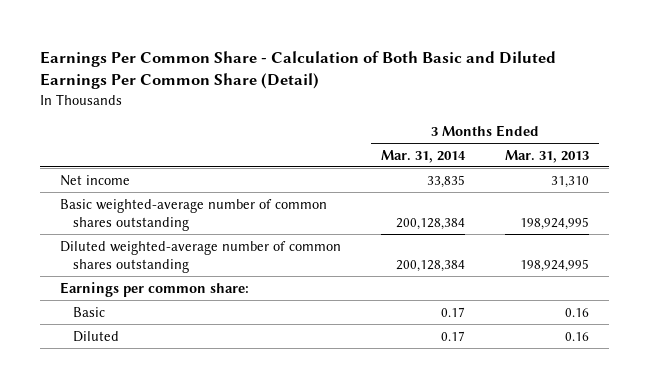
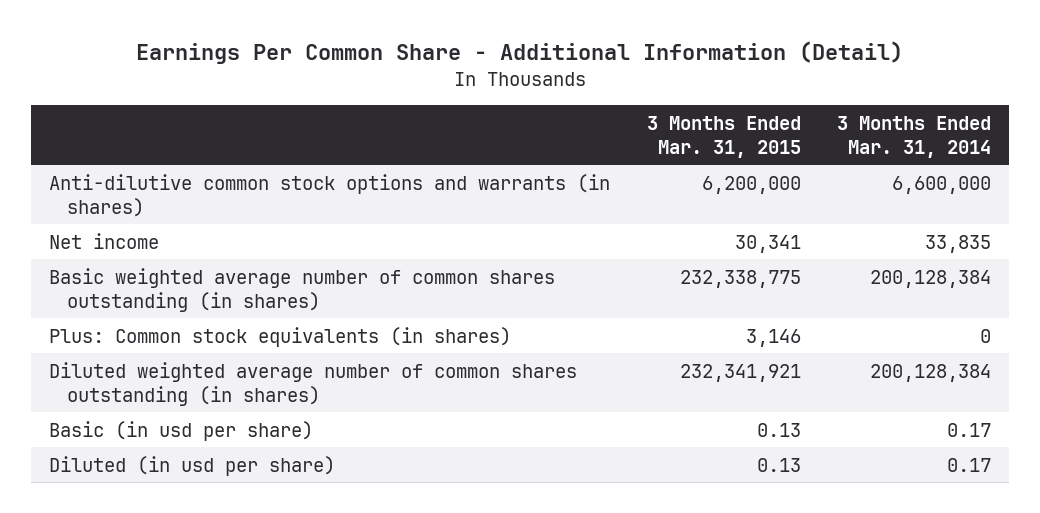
[40,50,557,90] Earnings Per Common Share - Calculation of Both Basic and Diluted Earnings Per Common Share (Detail) -> [136,41,904,65] Earnings Per Common Share - Additional Information (Detail)
[505,149,590,163] Mar. 31, 2013 -> none
none -> [646,115,801,158] 3 Months Ended Mar. 31, 2015
none -> [49,173,611,217] Anti-dilutive common stock options and warrants (in shares)
[60,281,250,297] Earnings per common share: -> none
[60,198,328,231] Basic weighted-average number of common shares outstanding -> [49,267,556,312] Basic weighted average number of common shares outstanding (in shares)
none -> [49,326,512,347] Plus: Common stock equivalents (in shares)
[60,240,342,273] Diluted weighted-average number of common shares outstanding -> [49,361,578,406] Diluted weighted average number of common shares outstanding (in shares)
[72,306,105,317] Basic -> [49,420,314,441] Basic (in usd per share)
[72,330,119,342] Diluted -> [49,455,336,476] Diluted (in usd per share)

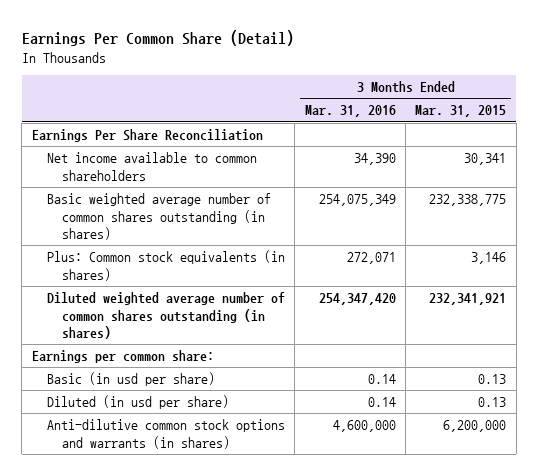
[136,41,904,65] Earnings Per Common Share - Additional Information (Detail) -> [21,30,294,47] Earnings Per Common Share (Detail)
[836,115,991,158] 3 Months Ended Mar. 31, 2014 -> none
none -> [304,105,396,118] Mar. 31, 2016
none -> [31,128,263,142] Earnings Per Share Reconciliation
[49,232,160,249] Net income -> [47,151,258,181] Net income available to common shareholders
none -> [31,349,214,363] Earnings per common share:
[49,173,611,217] Anti-dilutive common stock options and warrants (in shares) -> [47,418,286,449] Anti-dilutive common stock options and warrants (in shares)

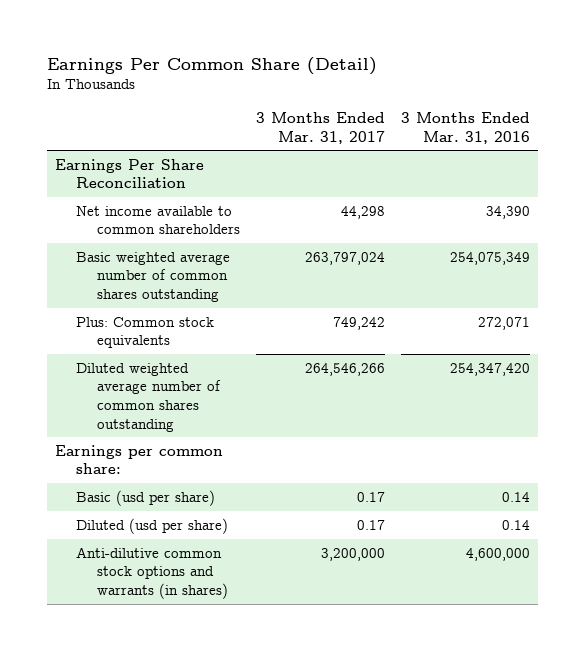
[415,105,507,118] Mar. 31, 2015 -> none
none -> [256,111,386,144] 3 Months Ended Mar. 31, 2017
[47,192,272,241] Basic weighted average number of common shares outstanding (in shares) -> [75,251,230,303] Basic weighted average number of common shares outstanding
[47,249,286,281] Plus: Common stock equivalents (in shares) -> [75,316,214,349] Plus: Common stock equivalents
[47,291,286,340] Diluted weighted average number of common shares outstanding (in shares) -> [75,362,222,432] Diluted weighted average number of common shares outstanding
[47,371,216,386] Basic (in usd per share) -> [75,489,215,506] Basic (usd per share)
[47,394,230,409] Diluted (in usd per share) -> [75,517,228,534] Diluted (usd per share)

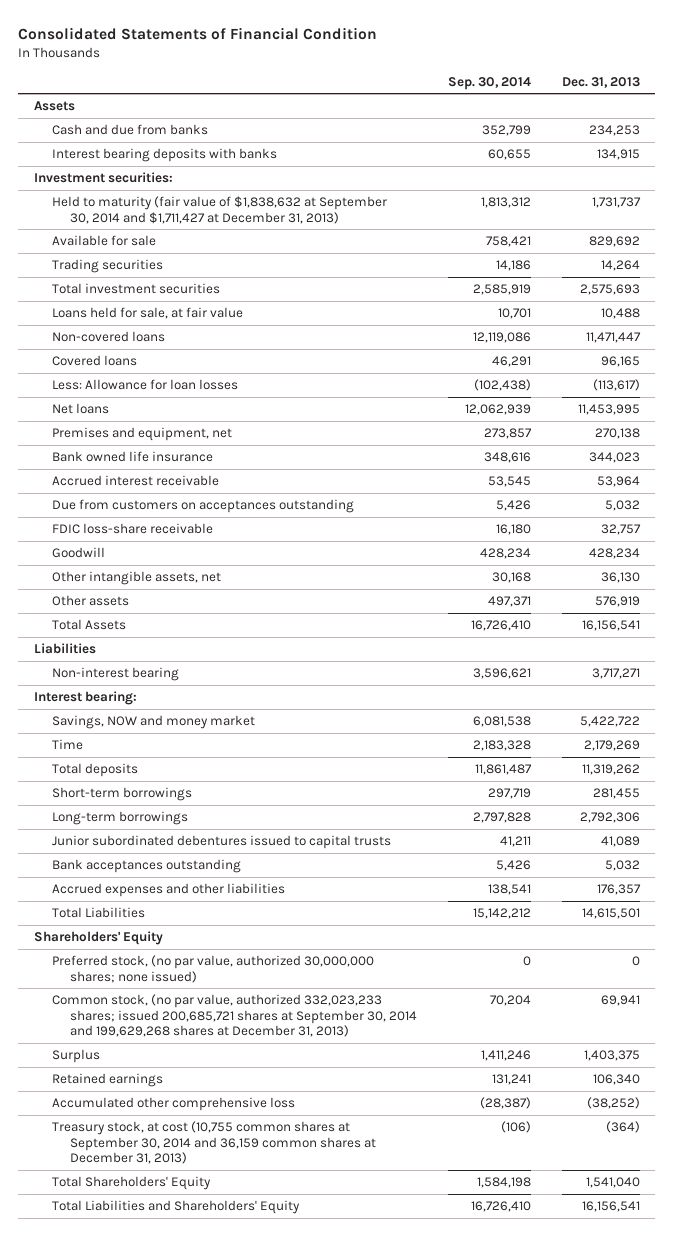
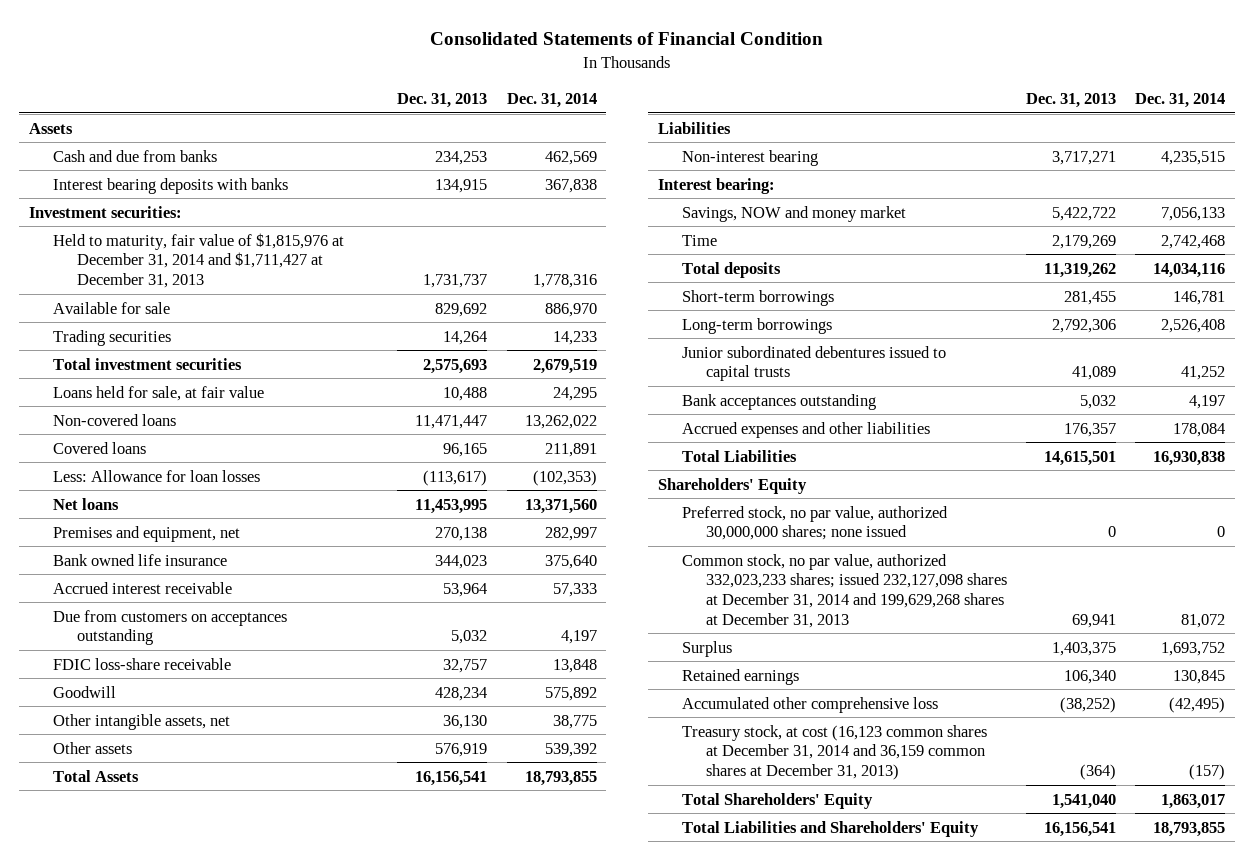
[448,76,532,90] Sep. 30, 2014 -> none
none -> [506,93,597,109] Dec. 31, 2014
[51,195,387,224] Held to maturity (fair value of $1,838,632 at September 30, 2014 and $1,711,427 at December 31, 2013) -> [53,232,345,288] Held to maturity, fair value of $1,815,976 at December 31, 2014 and $1,711,427 at December 31, 2013
[51,954,374,983] Preferred stock, (no par value, authorized 30,000,000 shares; none issued) -> [681,505,948,541] Preferred stock, no par value, authorized 30,000,000 shares; none issued
[51,993,418,1038] Common stock, (no par value, authorized 332,023,233 shares; issued 200,685,721 shares at September 30, 2014 and 199,629,268 shares at December 31, 2013) -> [681,553,1007,628] Common stock, no par value, authorized 332,023,233 shares; issued 232,127,098 shares at December 31, 2014 and 199,629,268 shares at December 31, 2013
[51,1120,377,1165] Treasury stock, at cost (10,755 common shares at September 30, 2014 and 36,159 common shares at December 31, 2013) -> [681,724,987,780] Treasury stock, at cost (16,123 common shares at December 31, 2014 and 36,159 common shares at December 31, 2013)

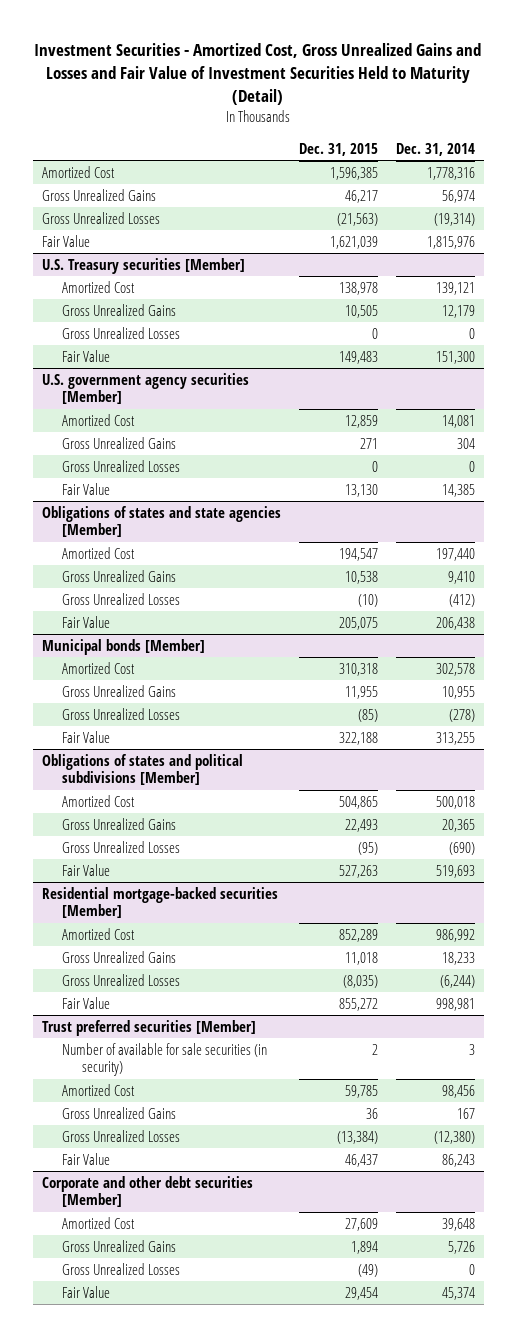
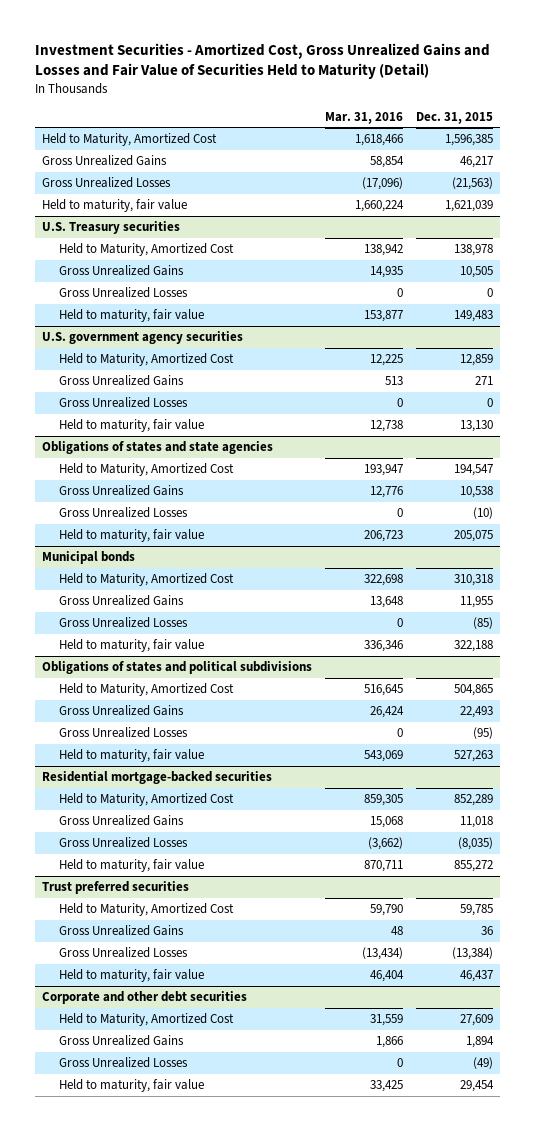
[34,42,482,105] Investment Securities - Amortized Cost, Gross Unrealized Gains and Losses and Fair Value of Investment Securities Held to Maturity (Detail) -> [35,43,491,80] Investment Securities - Amortized Cost, Gross Unrealized Gains and Losses and Fair Value of Securities Held to Maturity (Detail)
[395,142,475,156] Dec. 31, 2014 -> none
none -> [324,111,403,124] Mar. 31, 2016
[41,165,115,178] Amortized Cost -> [41,133,217,147] Held to Maturity, Amortized Cost
[41,234,90,247] Fair Value -> [41,199,187,213] Held to maturity, fair value
[41,257,245,274] U.S. Treasury securities [Member] -> [41,221,180,235] U.S. Treasury securities
[62,280,136,293] Amortized Cost -> [58,243,234,257] Held to Maturity, Amortized Cost
[62,349,111,362] Fair Value -> [58,309,204,323] Held to maturity, fair value
[41,372,249,405] U.S. government agency securities [Member] -> [41,331,243,345] U.S. government agency securities
[62,413,136,426] Amortized Cost -> [58,353,234,367] Held to Maturity, Amortized Cost
[62,482,111,495] Fair Value -> [58,419,204,433] Held to maturity, fair value
[41,505,281,538] Obligations of states and state agencies [Member] -> [41,441,273,455] Obligations of states and state agencies
[62,546,136,559] Amortized Cost -> [58,463,234,477] Held to Maturity, Amortized Cost
[62,615,111,628] Fair Value -> [58,529,204,543] Held to maturity, fair value
[41,638,205,655] Municipal bonds [Member] -> [41,551,135,565] Municipal bonds
[62,661,136,674] Amortized Cost -> [58,573,234,587] Held to Maturity, Amortized Cost
[62,730,111,743] Fair Value -> [58,639,204,653] Held to maturity, fair value
[41,753,243,786] Obligations of states and political subdivisions [Member] -> [41,661,312,675] Obligations of states and political subdivisions
[62,794,136,807] Amortized Cost -> [58,683,234,697] Held to Maturity, Amortized Cost
[62,863,111,876] Fair Value -> [58,749,204,763] Held to maturity, fair value
[41,886,278,919] Residential mortgage-backed securities [Member] -> [41,771,272,785] Residential mortgage-backed securities
[62,927,136,940] Amortized Cost -> [58,793,234,807] Held to Maturity, Amortized Cost
[62,1042,268,1077] Number of available for sale securities (in security) -> none
[62,996,111,1009] Fair Value -> [58,859,204,873] Held to maturity, fair value
[41,1019,256,1036] Trust preferred securities [Member] -> [41,881,189,895] Trust preferred securities
[62,1083,136,1096] Amortized Cost -> [58,903,234,917] Held to Maturity, Amortized Cost
[62,1152,111,1165] Fair Value -> [58,969,204,983] Held to maturity, fair value
[41,1175,253,1208] Corporate and other debt securities [Member] -> [41,991,247,1005] Corporate and other debt securities
[62,1216,136,1229] Amortized Cost -> [58,1013,234,1027] Held to Maturity, Amortized Cost
[62,1285,111,1298] Fair Value -> [58,1079,204,1093] Held to maturity, fair value

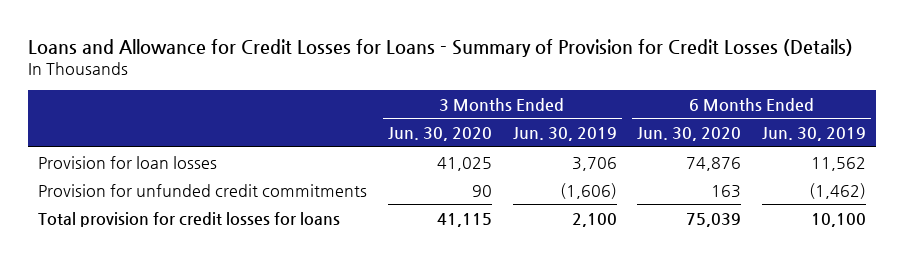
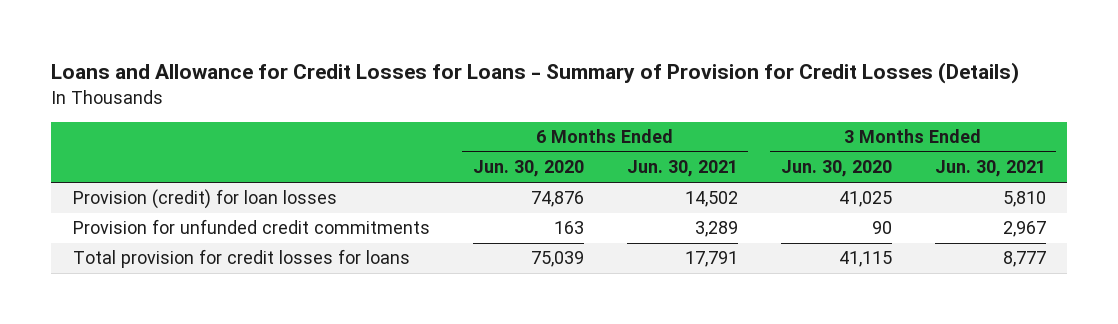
[512,126,617,141] Jun. 30, 2019 -> none
[761,126,866,141] Jun. 30, 2019 -> none
none -> [626,160,738,178] Jun. 30, 2021
none -> [934,160,1046,178] Jun. 30, 2021
[38,155,218,169] Provision for loan losses -> [72,189,337,210] Provision (credit) for loan losses

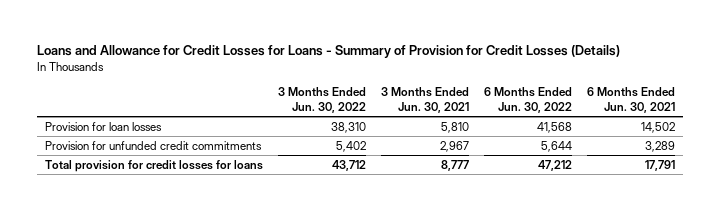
[472,160,584,178] Jun. 30, 2020 -> none
[780,160,892,178] Jun. 30, 2020 -> none
none -> [277,86,366,113] 3 Months Ended Jun. 30, 2022
none -> [484,86,573,113] 6 Months Ended Jun. 30, 2022
[72,189,337,210] Provision (credit) for loan losses -> [44,121,162,131] Provision for loan losses

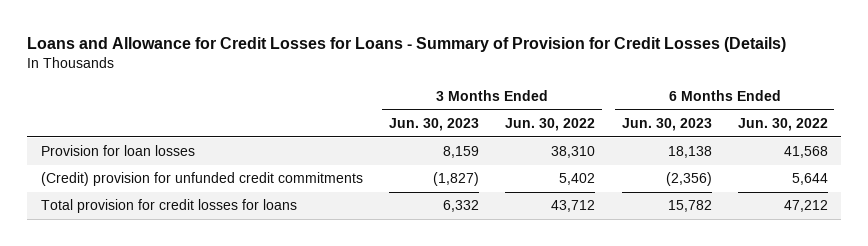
[380,86,469,113] 3 Months Ended Jun. 30, 2021 -> none
[587,86,676,113] 6 Months Ended Jun. 30, 2021 -> none
none -> [388,117,479,131] Jun. 30, 2023
none -> [621,117,712,131] Jun. 30, 2023
[44,140,262,150] Provision for unfunded credit commitments -> [40,172,363,187] (Credit) provision for unfunded credit commitments

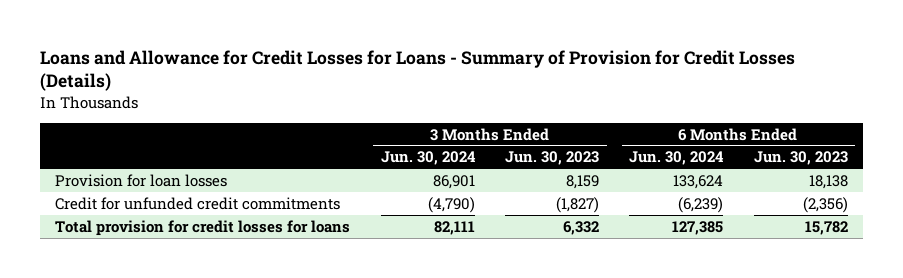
[505,117,596,131] Jun. 30, 2022 -> none
[737,117,828,131] Jun. 30, 2022 -> none
none -> [380,151,476,166] Jun. 30, 2024
none -> [629,151,725,166] Jun. 30, 2024
[40,172,363,187] (Credit) provision for unfunded credit commitments -> [55,196,341,210] Credit for unfunded credit commitments

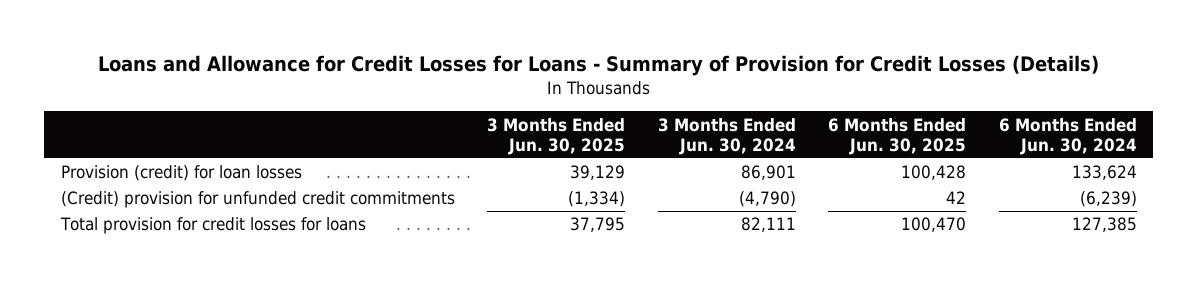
[504,151,599,166] Jun. 30, 2023 -> none
[753,151,848,166] Jun. 30, 2023 -> none
none -> [487,117,626,156] 3 Months Ended Jun. 30, 2025
none -> [828,117,967,156] 6 Months Ended Jun. 30, 2025
[55,173,228,187] Provision for loan losses -> [60,165,302,182] Provision (credit) for loan losses
[55,196,341,210] Credit for unfunded credit commitments -> [60,191,455,209] (Credit) provision for unfunded credit commitments

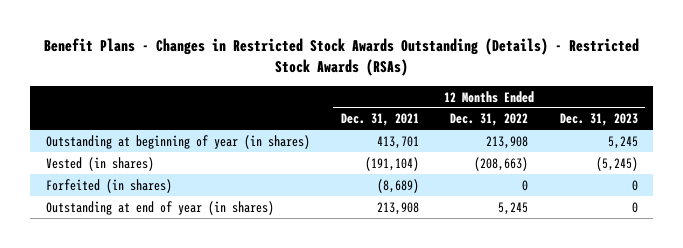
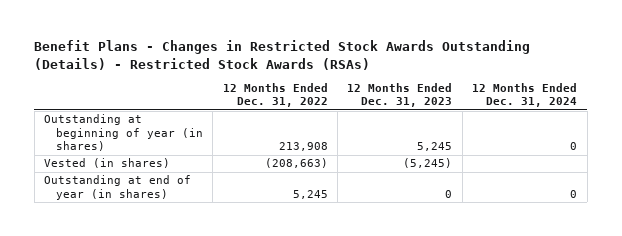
[340,113,419,127] Dec. 31, 2021 -> none
none -> [472,82,578,108] 12 Months Ended Dec. 31, 2024
[45,178,172,193] Forfeited (in shares) -> none

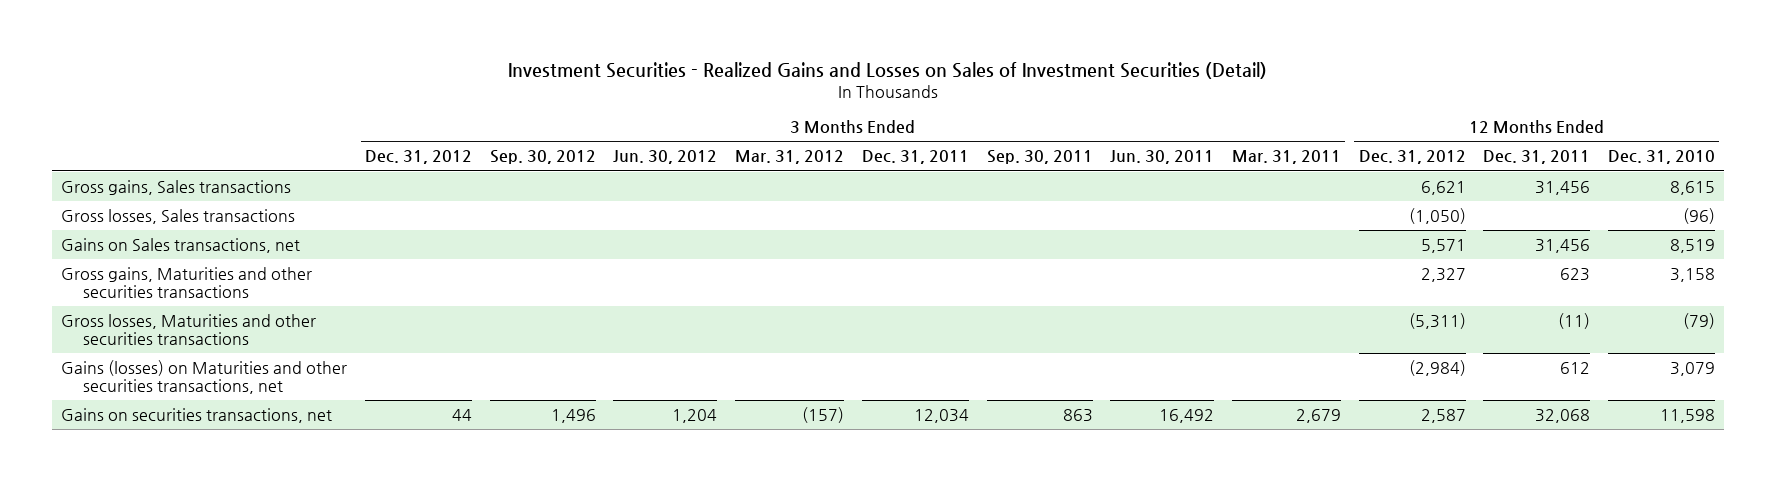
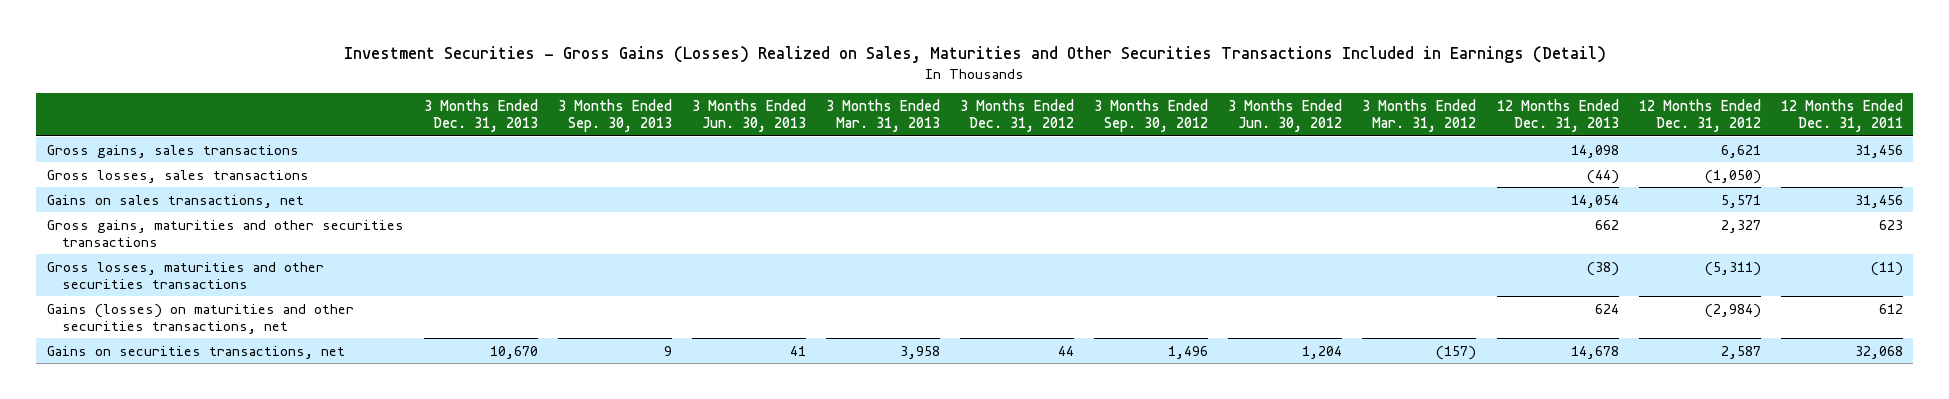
[508,62,1268,80] Investment Securities - Realized Gains and Losses on Sales of Investment Securities (Detail) -> [343,46,1606,64] Investment Securities - Gross Gains (Losses) Realized on Sales, Maturities and Other Securities Transactions Included in Earnings (Detail)
[861,150,969,165] Dec. 31, 2011 -> none
[986,150,1093,165] Sep. 30, 2011 -> none
[1110,150,1215,165] Jun. 30, 2011 -> none
[1231,150,1341,165] Mar. 31, 2011 -> none
[1608,150,1716,165] Dec. 31, 2010 -> none
none -> [423,99,538,133] 3 Months Ended Dec. 31, 2013
none -> [557,99,672,133] 3 Months Ended Sep. 30, 2013
none -> [691,99,806,133] 3 Months Ended Jun. 30, 2013
none -> [826,99,941,133] 3 Months Ended Mar. 31, 2013
none -> [1496,99,1619,133] 12 Months Ended Dec. 31, 2013
[61,179,292,195] Gross gains, Sales transactions -> [46,144,299,158] Gross gains, sales transactions
[61,208,296,224] Gross losses, Sales transactions -> [46,169,309,183] Gross losses, sales transactions
[61,237,301,253] Gains on Sales transactions, net -> [46,194,304,208] Gains on sales transactions, net
[61,266,313,298] Gross gains, Maturities and other securities transactions -> [46,219,404,247] Gross gains, maturities and other securities transactions
[61,313,317,345] Gross losses, Maturities and other securities transactions -> [46,261,324,289] Gross losses, maturities and other securities transactions
[61,359,348,394] Gains (losses) on Maturities and other securities transactions, net -> [46,303,354,334] Gains (losses) on maturities and other securities transactions, net

